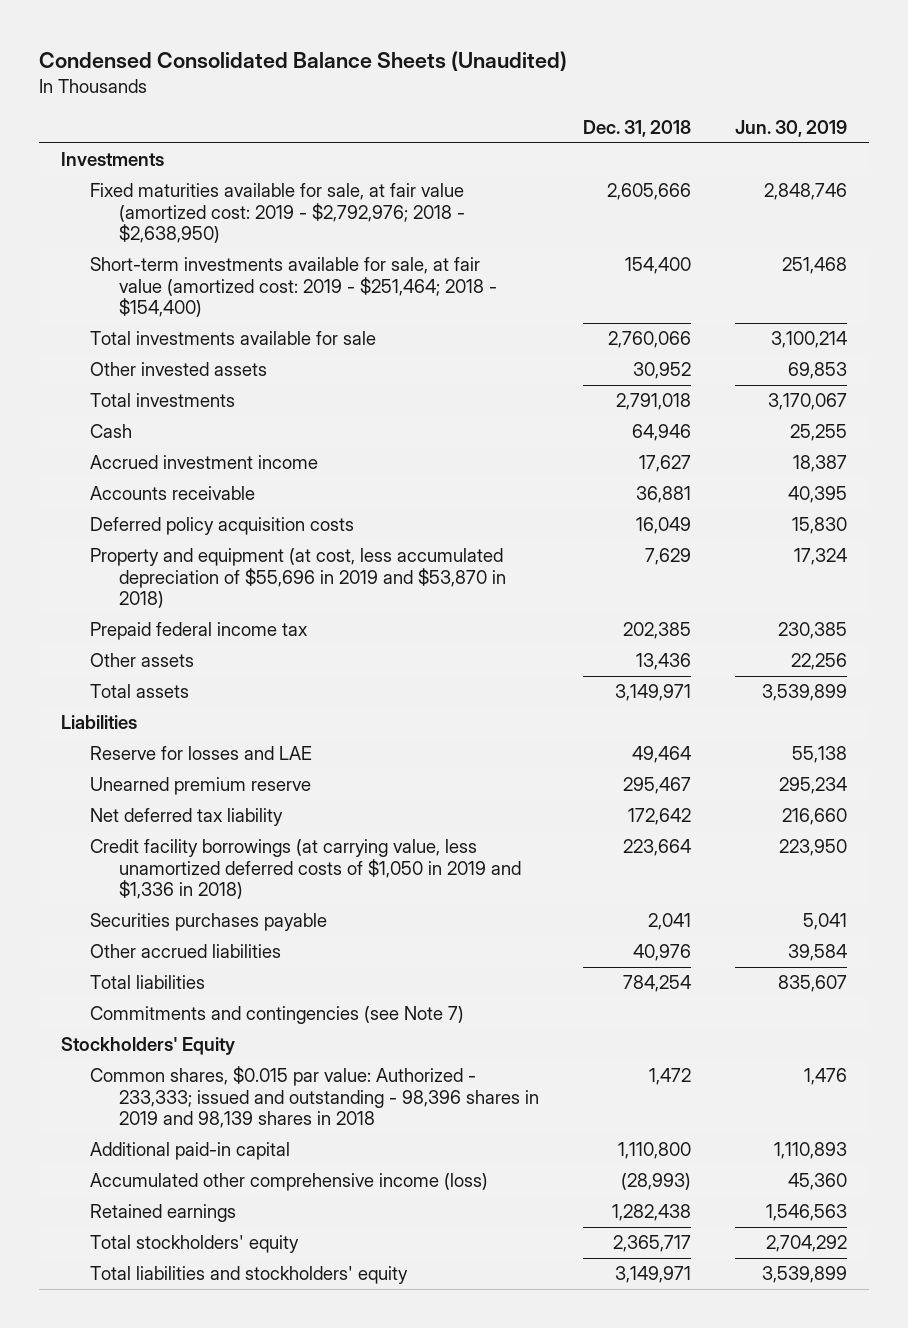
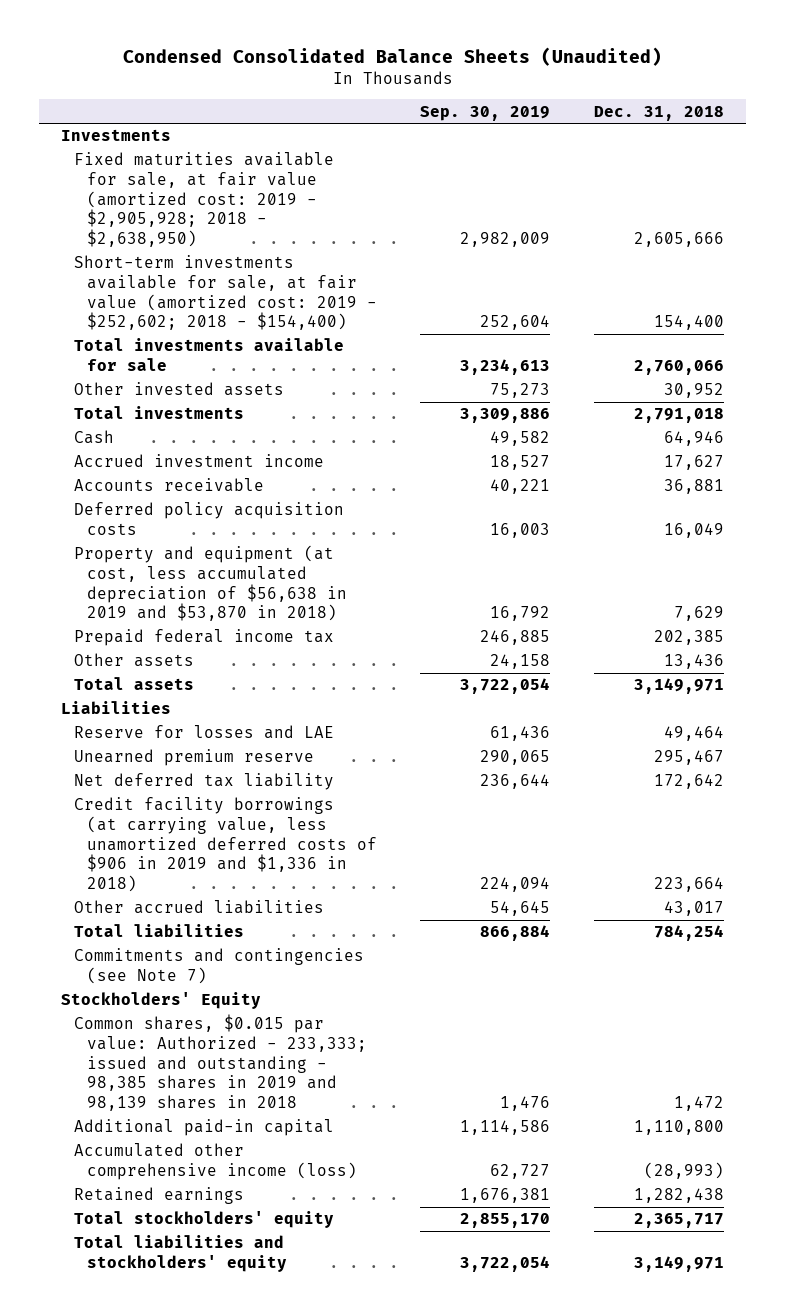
[734,120,847,138] Jun. 30, 2019 -> none
none -> [420,105,551,121] Sep. 30, 2019
[90,183,466,244] Fixed maturities available for sale, at fair value (amortized cost: 2019 - $2,792,976; 2018 - $2,638,950) -> [73,152,334,248] Fixed maturities available for sale, at fair value (amortized cost: 2019 - $2,905,928; 2018 - $2,638,950)
[90,257,498,318] Short-term investments available for sale, at fair value (amortized cost: 2019 - $251,464; 2018 - $154,400) -> [73,255,377,331] Short-term investments available for sale, at fair value (amortized cost: 2019 - $252,602; 2018 - $154,400)
[90,548,507,609] Property and equipment (at cost, less accumulated depreciation of $55,696 in 2019 and $53,870 in 2018) -> [73,545,347,622] Property and equipment (at cost, less accumulated depreciation of $56,638 in 2019 and $53,870 in 2018)
[90,913,328,932] Securities purchases payable -> none
[90,839,522,900] Credit facility borrowings (at carrying value, less unamortized deferred costs of $1,050 in 2019 and $1,336 in 2018) -> [73,797,377,893] Credit facility borrowings (at carrying value, less unamortized deferred costs of $906 in 2019 and $1,336 in 2018)
[633,944,692,962] 40,976 -> [664,901,725,917] 43,017
[90,1066,540,1129] Common shares, $0.015 par value: Authorized - 233,333; issued and outstanding - 98,396 shares in 2019 and 98,139 shares in 2018 -> [73,1014,367,1112] Common shares, $0.015 par value: Authorized - 233,333; issued and outstanding - 98,385 shares in 2019 and 98,139 shares in 2018

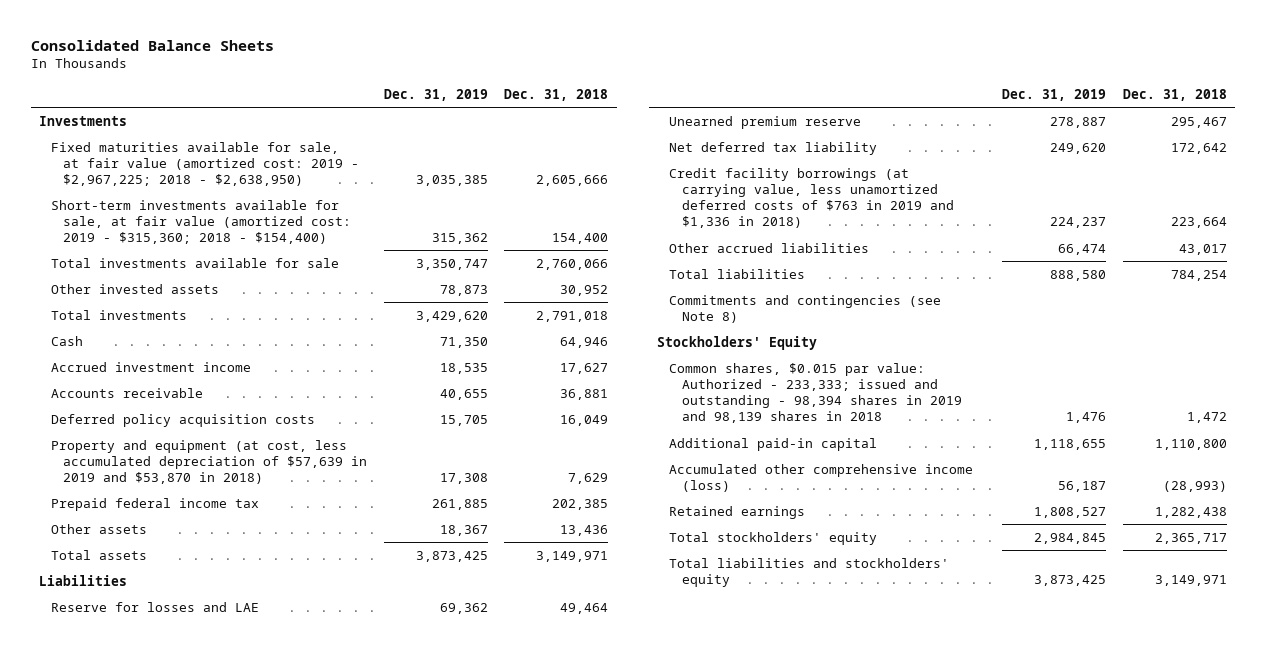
[122,47,662,67] Condensed Consolidated Balance Sheets (Unaudited) -> [30,39,274,51] Consolidated Balance Sheets
[420,105,551,121] Sep. 30, 2019 -> none
none -> [383,89,488,102] Dec. 31, 2019
[73,152,334,248] Fixed maturities available for sale, at fair value (amortized cost: 2019 - $2,905,928; 2018 - $2,638,950) -> [51,141,360,187] Fixed maturities available for sale, at fair value (amortized cost: 2019 - $2,967,225; 2018 - $2,638,950)
[73,255,377,331] Short-term investments available for sale, at fair value (amortized cost: 2019 - $252,602; 2018 - $154,400) -> [51,199,352,245] Short-term investments available for sale, at fair value (amortized cost: 2019 - $315,360; 2018 - $154,400)
[73,545,347,622] Property and equipment (at cost, less accumulated depreciation of $56,638 in 2019 and $53,870 in 2018) -> [51,439,368,485] Property and equipment (at cost, less accumulated depreciation of $57,639 in 2019 and $53,870 in 2018)
[73,797,377,893] Credit facility borrowings (at carrying value, less unamortized deferred costs of $906 in 2019 and $1,336 in 2018) -> [669,167,954,229] Credit facility borrowings (at carrying value, less unamortized deferred costs of $763 in 2019 and $1,336 in 2018)
[73,948,364,985] Commitments and contingencies (see Note 7) -> [669,294,942,323] Commitments and contingencies (see Note 8)
[73,1014,367,1112] Common shares, $0.015 par value: Authorized - 233,333; issued and outstanding - 98,385 shares in 2019 and 98,139 shares in 2018 -> [669,362,962,424] Common shares, $0.015 par value: Authorized - 233,333; issued and outstanding - 98,394 shares in 2019 and 98,139 shares in 2018

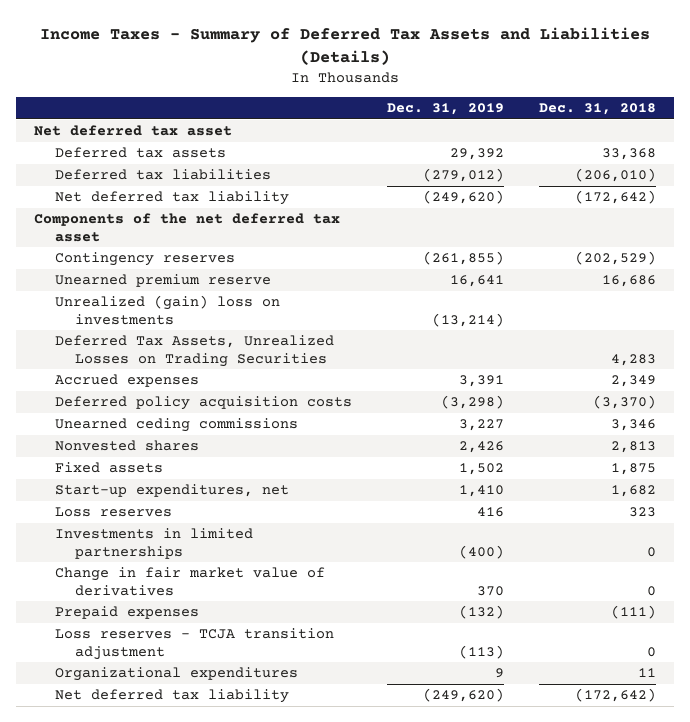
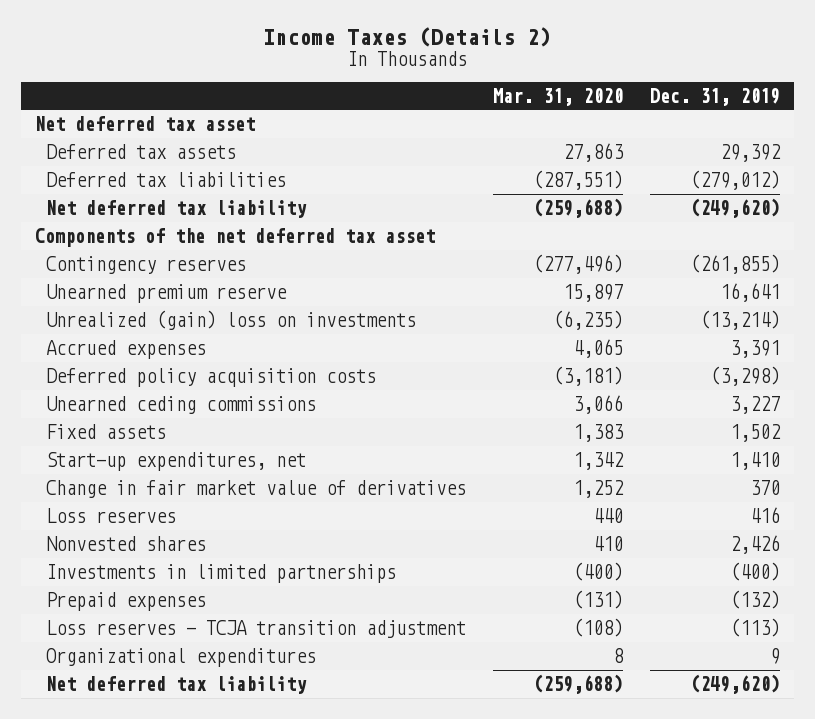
[40,27,651,66] Income Taxes - Summary of Deferred Tax Assets and Liabilities (Details) -> [263,27,552,48] Income Taxes (Details 2)
[539,103,657,116] Dec. 31, 2018 -> none
none -> [493,87,624,106] Mar. 31, 2020
[54,335,334,367] Deferred Tax Assets, Unrealized Losses on Trading Securities -> none
[54,567,325,596] Change in fair market value of derivatives -> [45,479,466,498] Change in fair market value of derivatives
[54,440,199,452] Nonvested shares -> [45,535,206,551] Nonvested shares

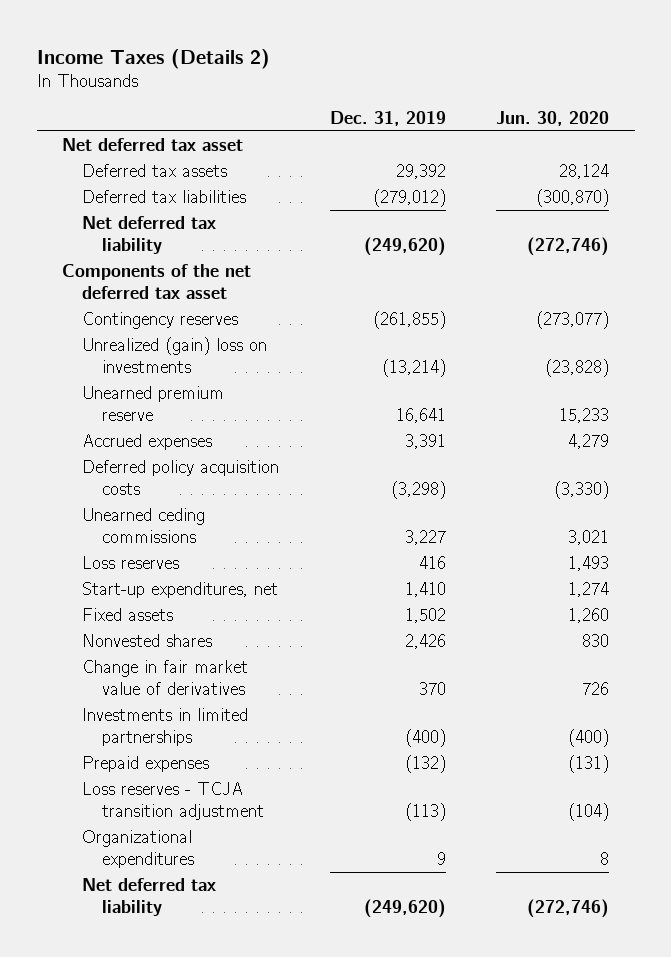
[493,87,624,106] Mar. 31, 2020 -> none
none -> [496,110,610,126] Jun. 30, 2020
[45,283,287,303] Unearned premium reserve -> [82,386,225,421] Unearned premium reserve
[45,451,306,471] Start-up expenditures, net -> [82,582,279,599] Start-up expenditures, net
[45,423,166,439] Fixed assets -> [82,608,174,622] Fixed assets
[45,479,466,498] Change in fair market value of derivatives -> [82,660,249,695] Change in fair market value of derivatives

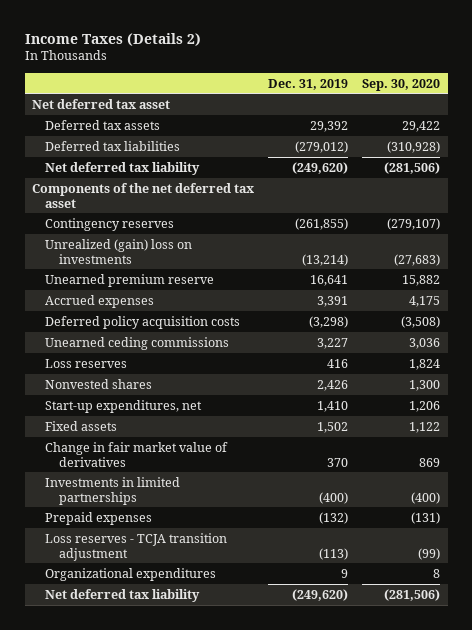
[496,110,610,126] Jun. 30, 2020 -> none
none -> [362,78,441,91] Sep. 30, 2020
[82,634,213,648] Nonvested shares -> [45,378,153,389] Nonvested shares

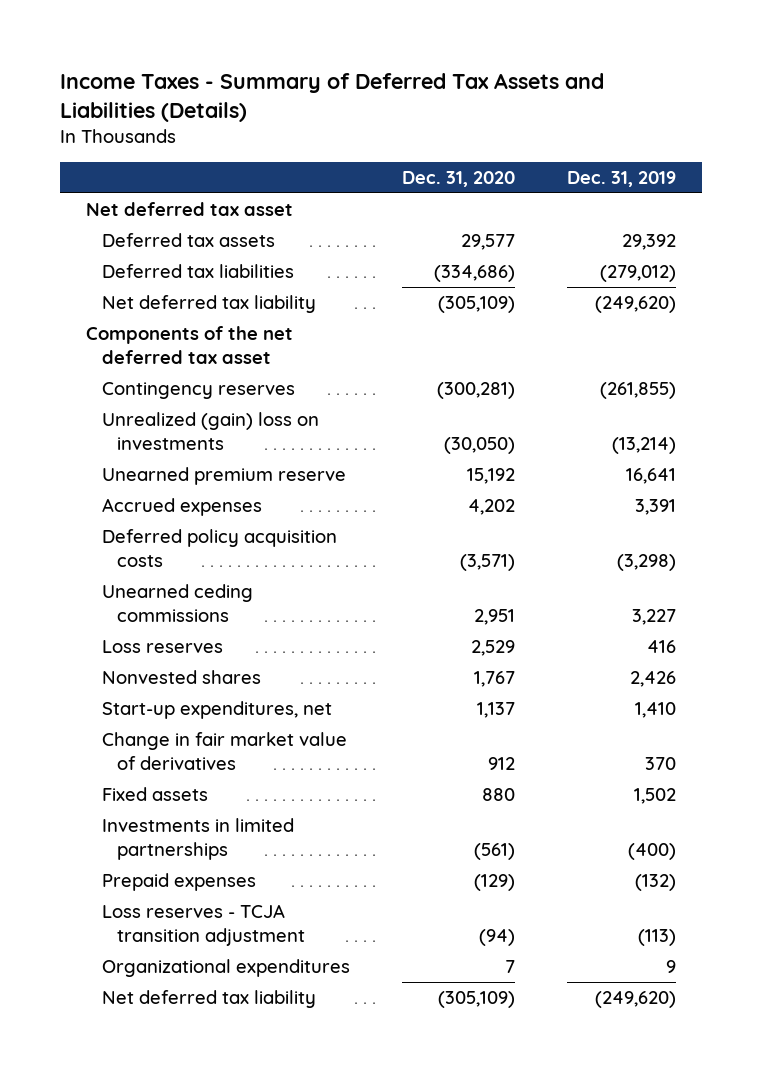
[24,32,201,46] Income Taxes (Details 2) -> [60,73,605,122] Income Taxes - Summary of Deferred Tax Assets and Liabilities (Details)
[362,78,441,91] Sep. 30, 2020 -> none
none -> [401,170,515,187] Dec. 31, 2020
[45,420,118,431] Fixed assets -> [101,787,208,802] Fixed assets

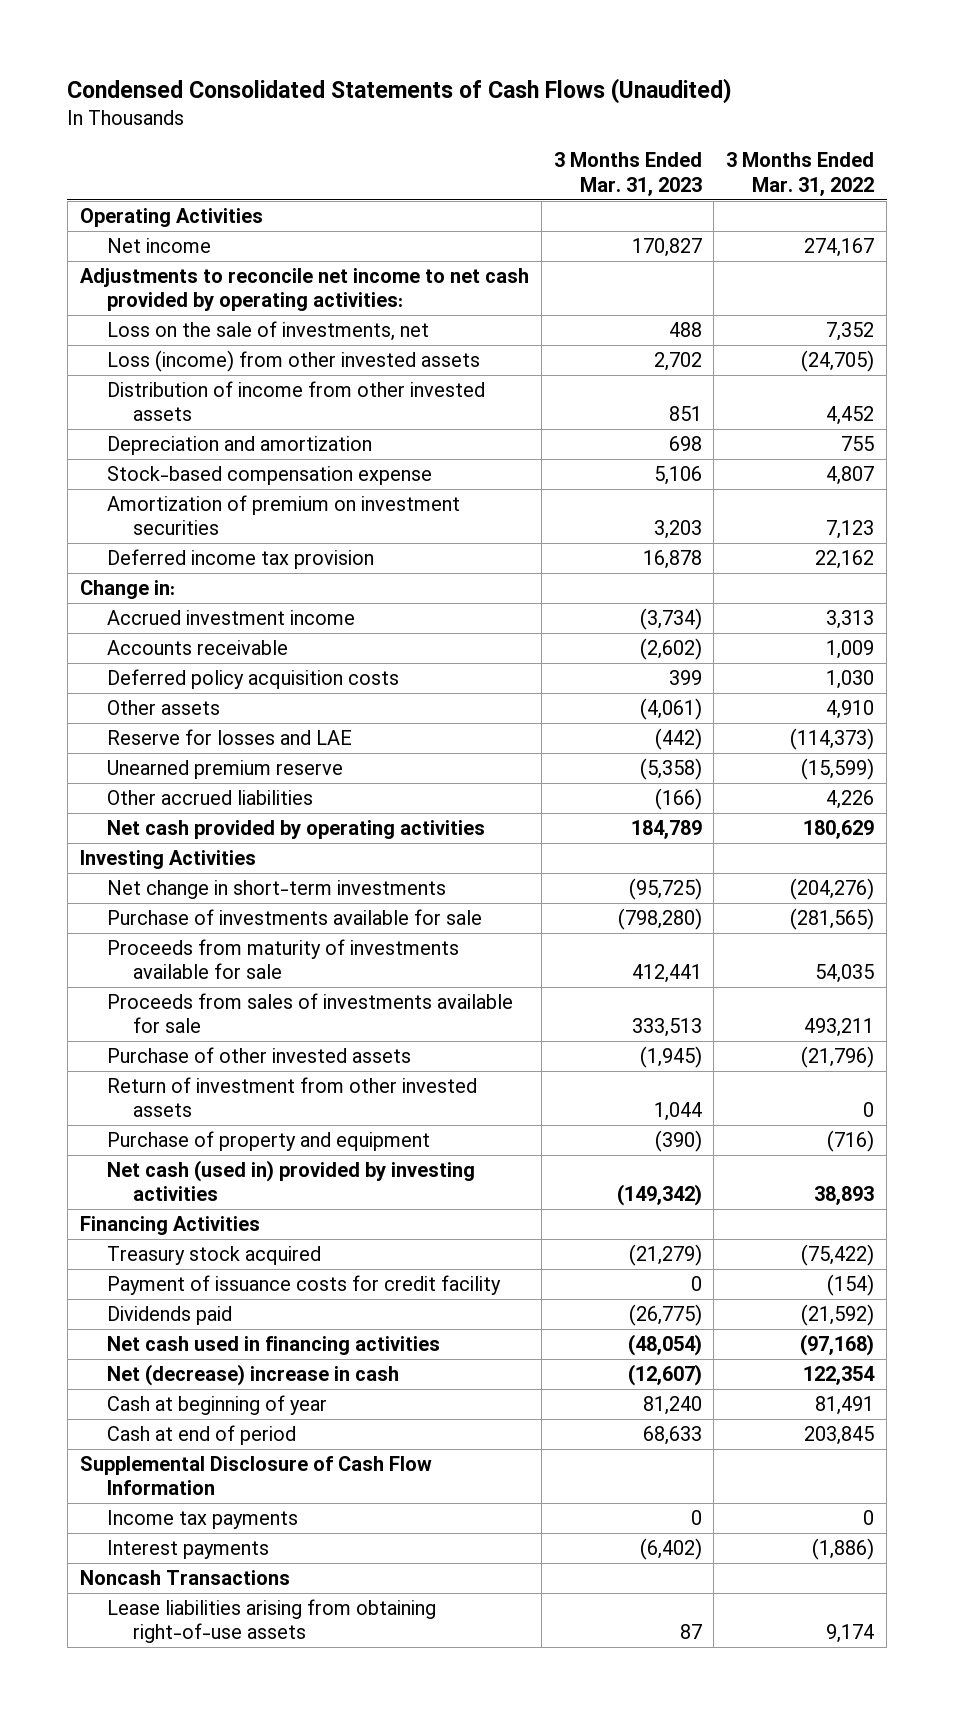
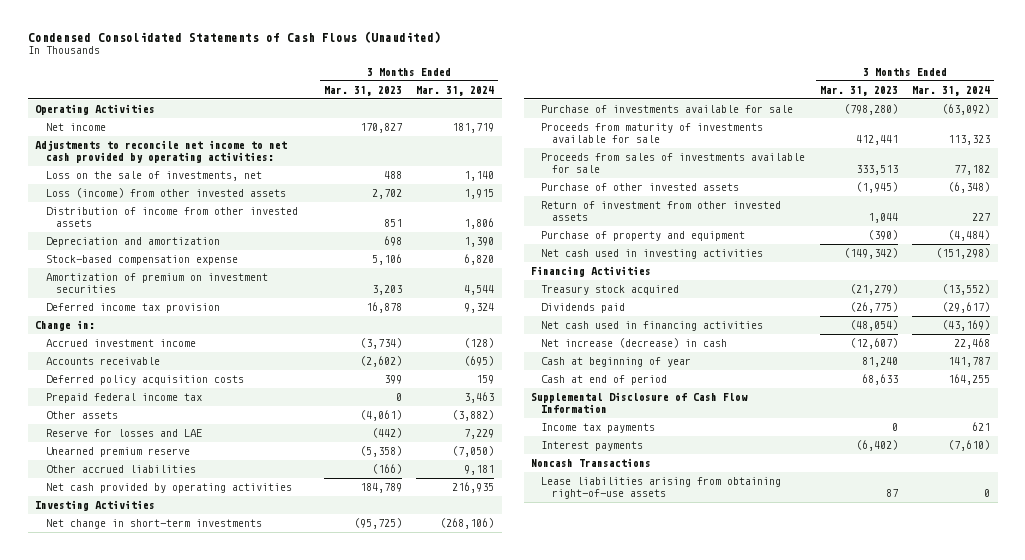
[726,152,875,196] 3 Months Ended Mar. 31, 2022 -> none
none -> [416,85,495,96] Mar. 31, 2024
none -> [45,393,202,404] Prepaid federal income tax
[106,1159,475,1202] Net cash (used in) provided by investing activities -> [541,249,764,260] Net cash used in investing activities
[106,1274,501,1295] Payment of issuance costs for credit facility -> none
[106,1363,399,1386] Net (decrease) increase in cash -> [541,338,728,349] Net increase (decrease) in cash

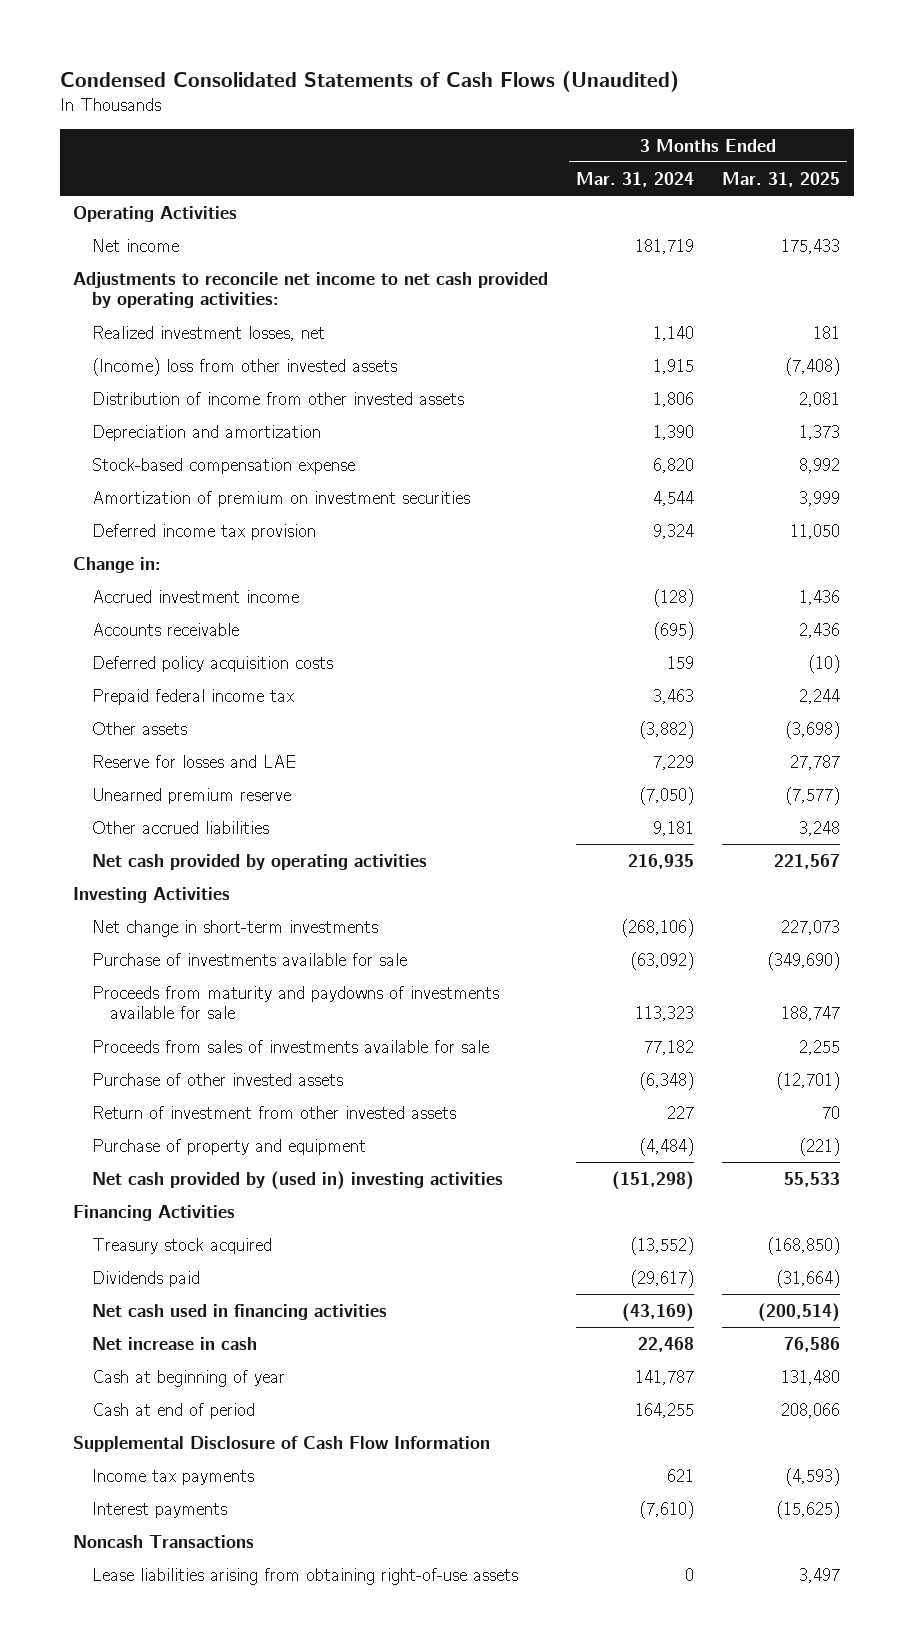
[323,85,402,96] Mar. 31, 2023 -> none
none -> [722,171,841,187] Mar. 31, 2025
[45,171,262,182] Loss on the sale of investments, net -> [91,325,325,341] Realized investment losses, net
[45,188,286,199] Loss (income) from other invested assets -> [91,357,397,376] (Income) loss from other invested assets
[541,123,764,143] Proceeds from maturity of investments available for sale -> [91,985,499,1020] Proceeds from maturity and paydowns of investments available for sale
[541,249,764,260] Net cash used in investing activities -> [91,1170,503,1190] Net cash provided by (used in) investing activities
[541,338,728,349] Net increase (decrease) in cash -> [91,1336,257,1350] Net increase in cash

